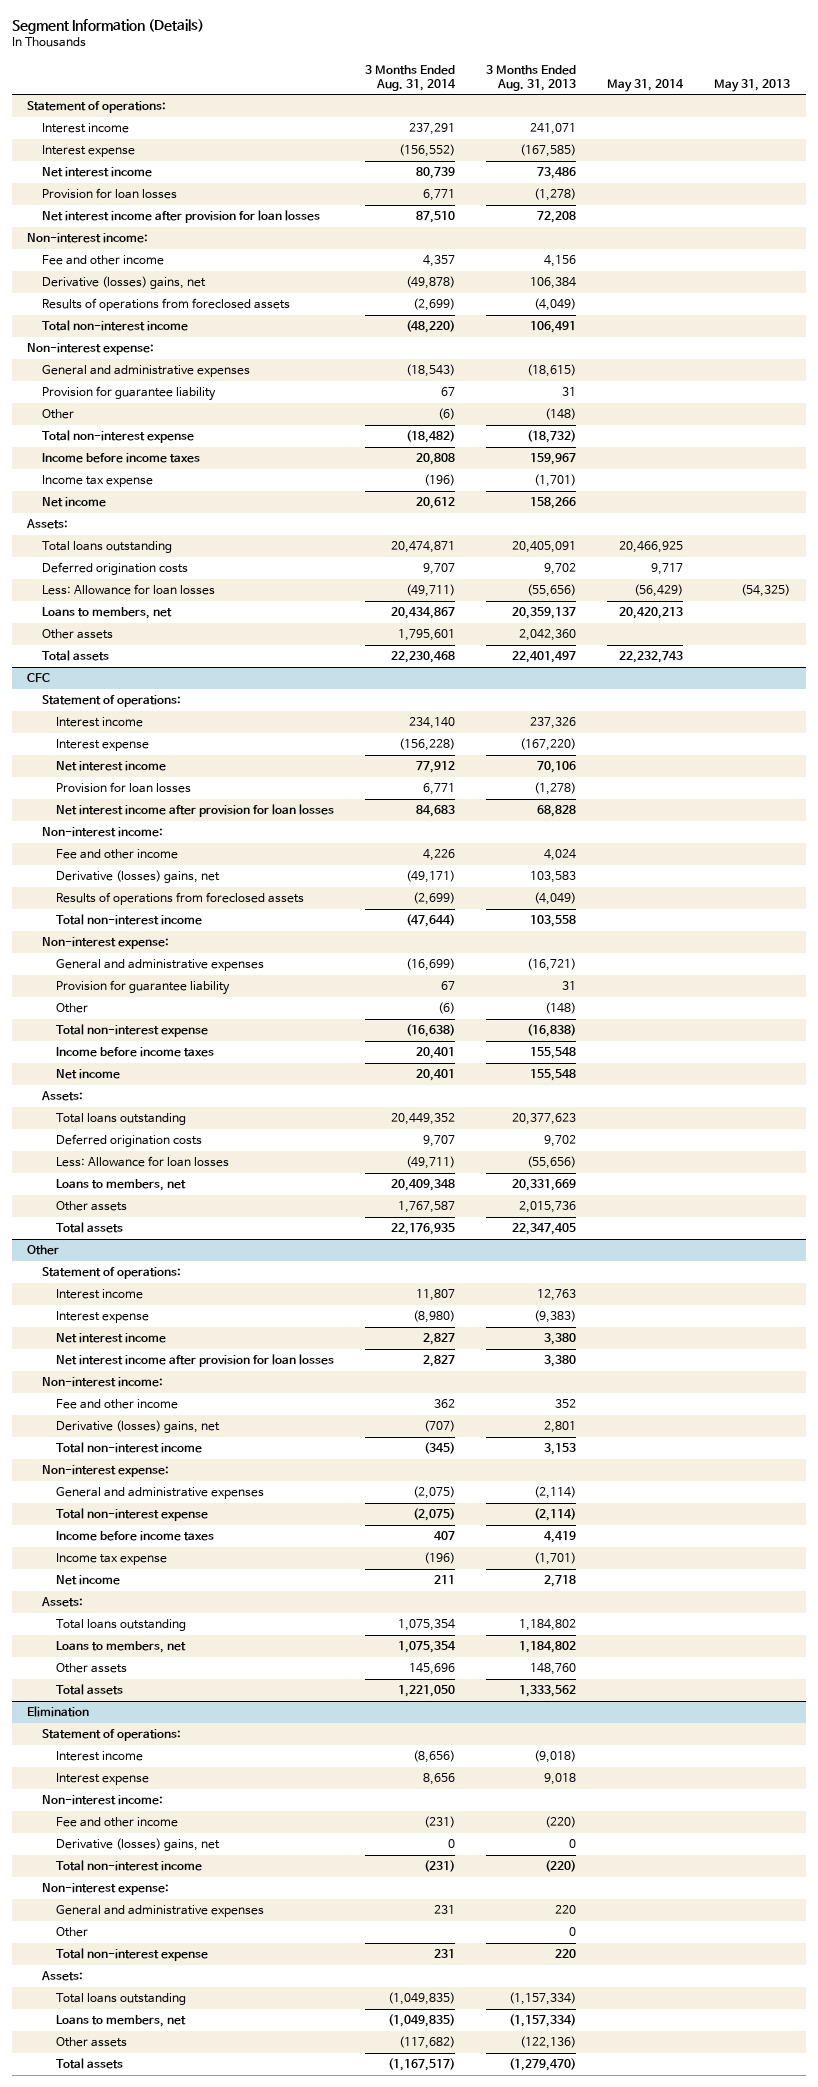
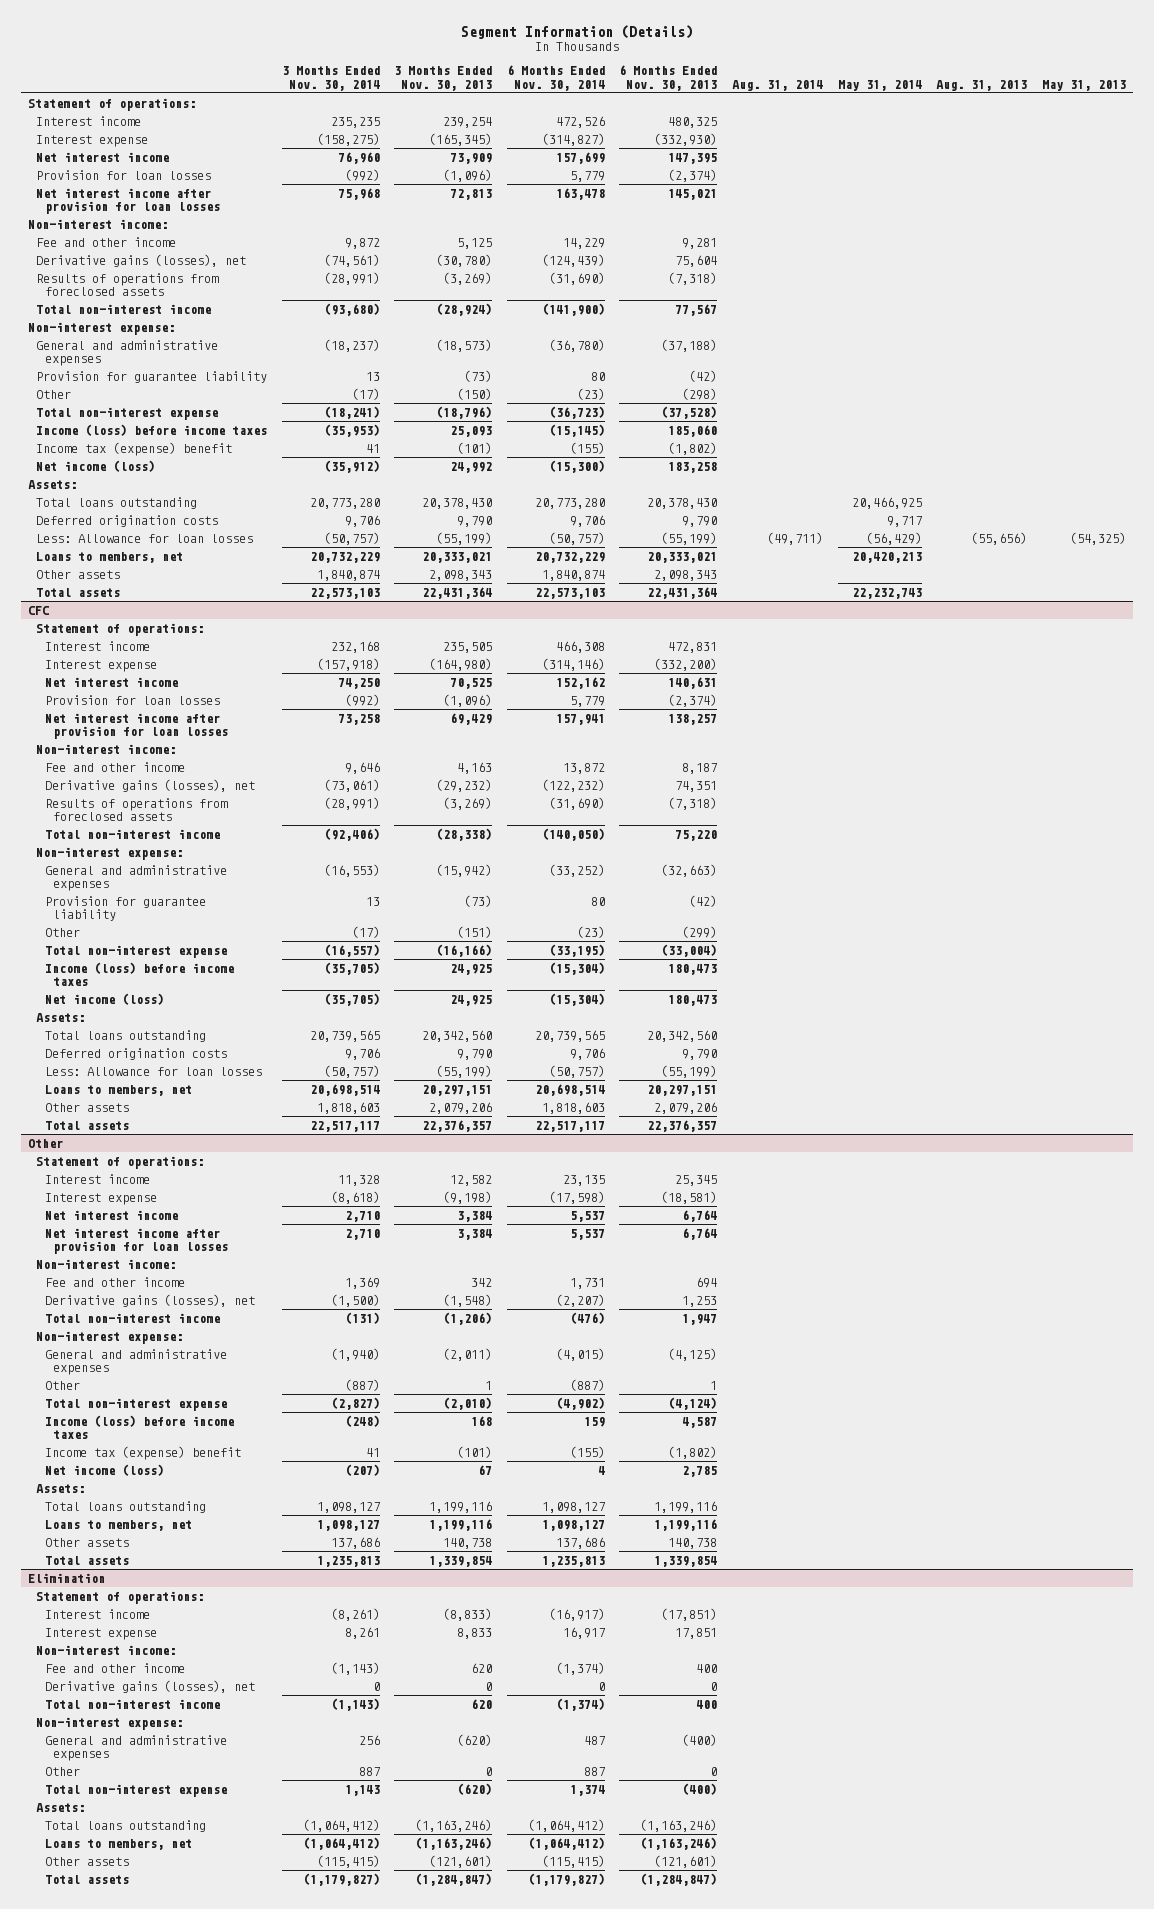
[365,64,457,91] 3 Months Ended Aug. 31, 2014 -> none
[486,64,577,91] 3 Months Ended Aug. 31, 2013 -> none
none -> [281,66,380,91] 3 Months Ended Nov. 30, 2014
none -> [394,66,493,91] 3 Months Ended Nov. 30, 2013
none -> [506,65,605,91] 6 Months Ended Nov. 30, 2014
none -> [619,65,718,91] 6 Months Ended Nov. 30, 2013
none -> [731,79,823,91] Aug. 31, 2014
none -> [936,79,1028,91] Aug. 31, 2013
[41,276,206,290] Derivative (losses) gains, net -> [36,253,247,267] Derivative gains (losses), net
[41,453,200,464] Income before income taxes -> [36,423,268,436] Income (loss) before income taxes
[41,475,153,488] Income tax expense -> [36,441,233,456] Income tax (expense) benefit
[41,497,106,508] Net income -> [36,459,156,472] Net income (loss)
[56,870,221,884] Derivative (losses) gains, net -> [44,778,255,792] Derivative gains (losses), net
[56,1047,215,1058] Income before income taxes -> [44,961,234,986] Income (loss) before income taxes
[56,1069,121,1080] Net income -> [44,992,164,1005] Net income (loss)
[56,1420,221,1434] Derivative (losses) gains, net -> [44,1293,255,1307] Derivative gains (losses), net
none -> [44,1380,80,1390] Other
[56,1531,215,1542] Income before income taxes -> [44,1414,234,1439] Income (loss) before income taxes
[56,1553,168,1566] Income tax expense -> [44,1445,241,1460] Income tax (expense) benefit
[56,1575,121,1586] Net income -> [44,1463,164,1476] Net income (loss)
[56,1838,221,1852] Derivative (losses) gains, net -> [44,1679,255,1693] Derivative gains (losses), net

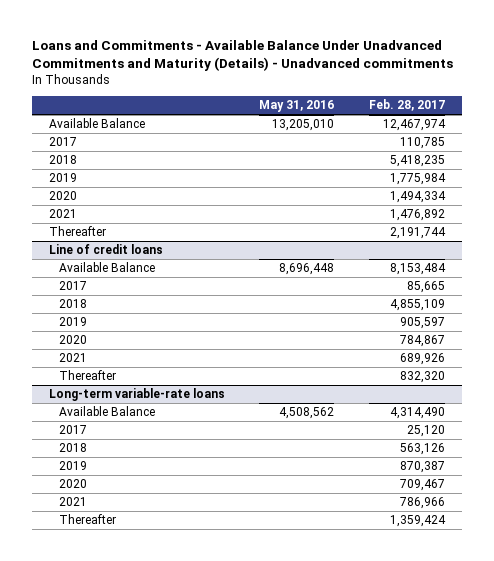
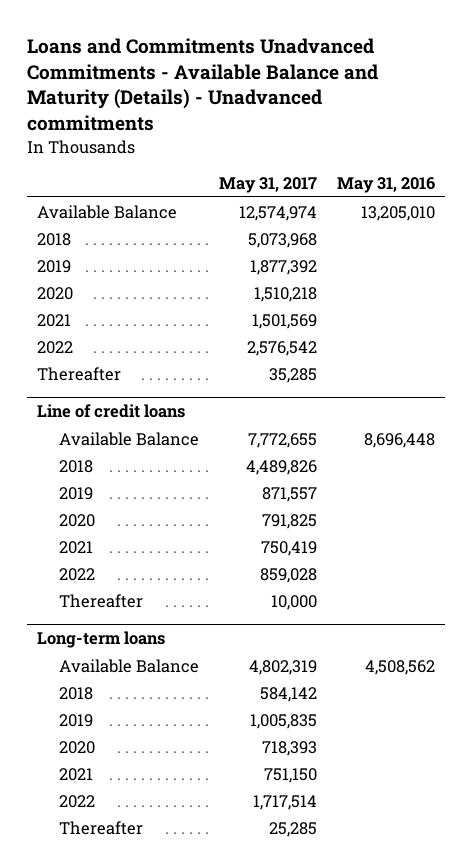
[31,39,453,72] Loans and Commitments - Available Balance Under Unadvanced Commitments and Maturity (Details) - Unadvanced commitments -> [26,37,378,132] Loans and Commitments Unadvanced Commitments - Available Balance and Maturity (Details) - Unadvanced commitments
[368,99,445,112] Feb. 28, 2017 -> none
none -> [218,176,317,193] May 31, 2017
[48,137,77,147] 2017 -> none
none -> [36,340,73,354] 2022
[59,281,88,291] 2017 -> none
none -> [58,567,95,581] 2022
[48,388,225,402] Long-term variable-rate loans -> [36,630,165,648] Long-term loans
[59,425,88,435] 2017 -> none
none -> [58,794,95,808] 2022

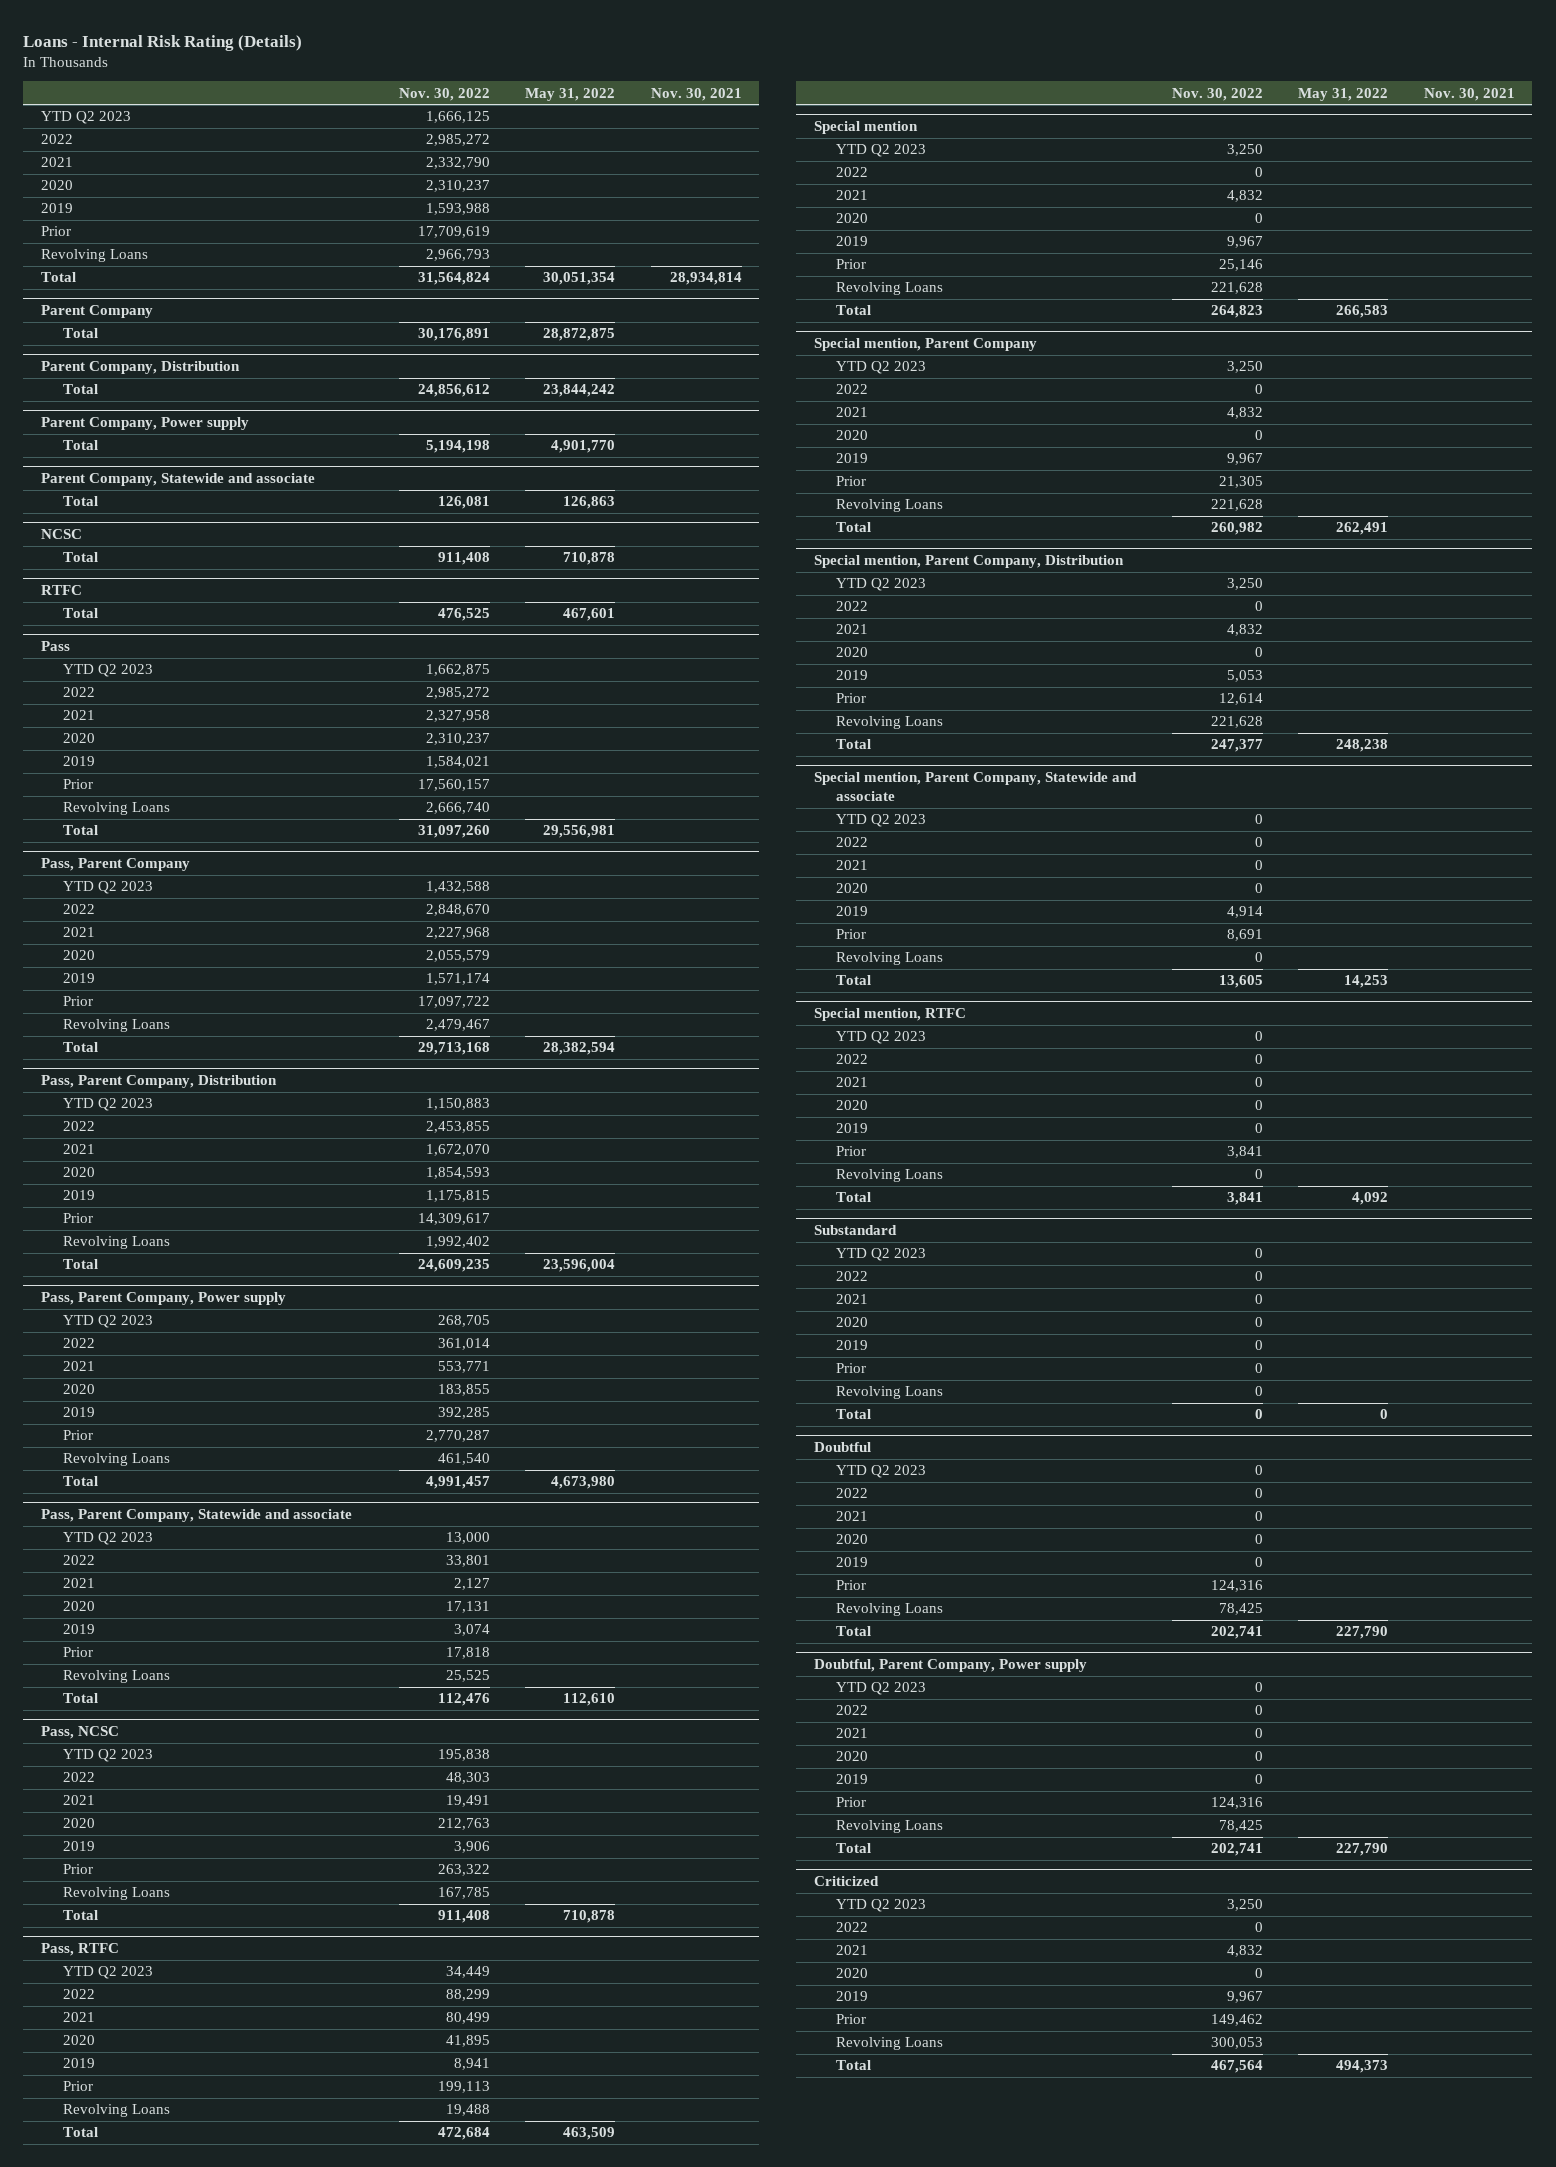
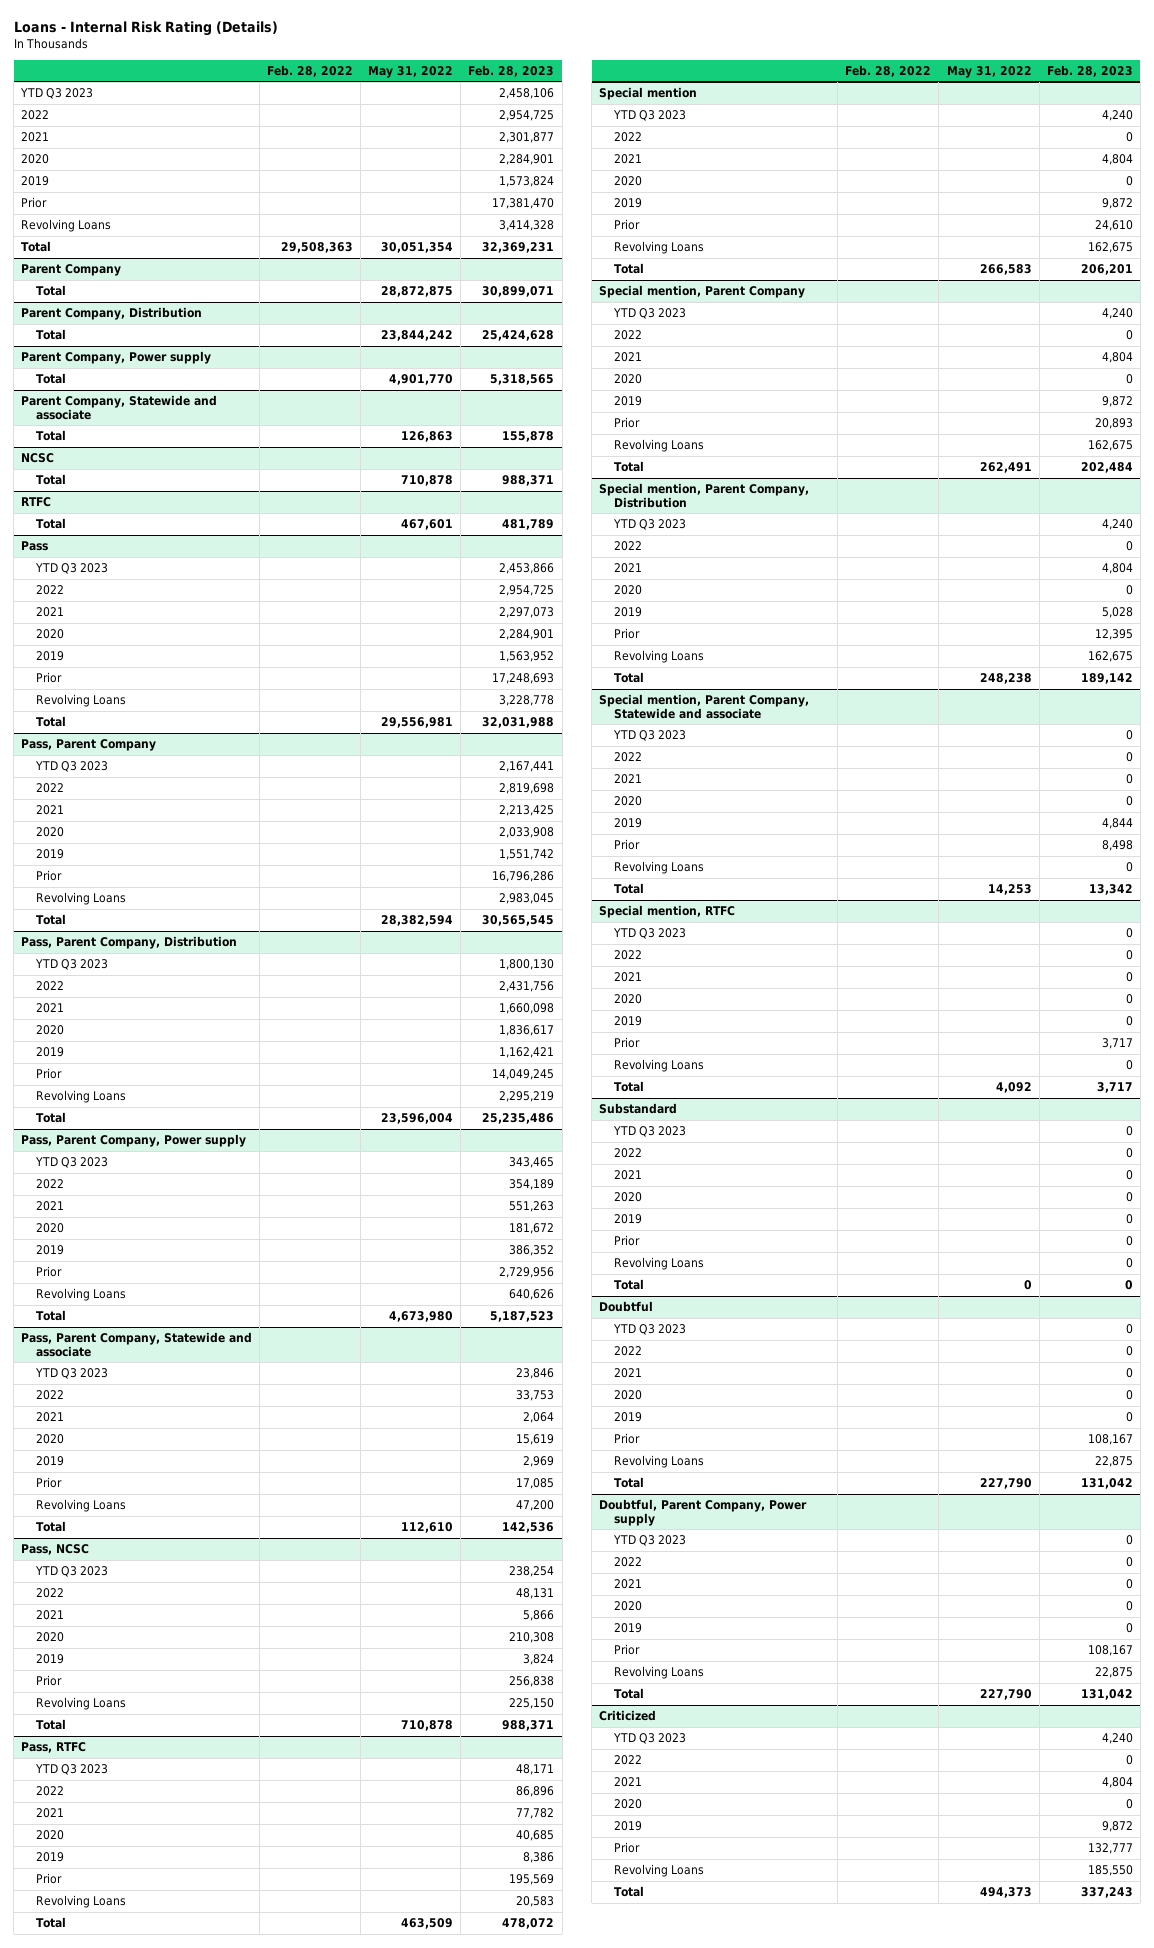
[398,87,490,101] Nov. 30, 2022 -> none
[650,87,742,101] Nov. 30, 2021 -> none
none -> [267,64,354,77] Feb. 28, 2022
none -> [468,64,555,77] Feb. 28, 2023
[41,111,132,125] YTD Q2 2023 -> [20,88,94,100] YTD Q3 2023
[62,664,153,678] YTD Q2 2023 -> [34,563,108,575] YTD Q3 2023
[62,881,153,895] YTD Q2 2023 -> [34,761,108,773] YTD Q3 2023
[62,1098,153,1112] YTD Q2 2023 -> [34,959,108,971] YTD Q3 2023
[62,1315,153,1329] YTD Q2 2023 -> [34,1157,108,1169] YTD Q3 2023
[62,1532,153,1546] YTD Q2 2023 -> [34,1368,108,1380] YTD Q3 2023
[62,1749,153,1763] YTD Q2 2023 -> [34,1566,108,1578] YTD Q3 2023
[62,1966,153,1980] YTD Q2 2023 -> [34,1764,108,1776] YTD Q3 2023
[835,144,926,158] YTD Q2 2023 -> [612,110,686,122] YTD Q3 2023
[835,361,926,375] YTD Q2 2023 -> [612,308,686,320] YTD Q3 2023
[835,578,926,592] YTD Q2 2023 -> [612,519,686,531] YTD Q3 2023
[835,814,926,828] YTD Q2 2023 -> [612,730,686,742] YTD Q3 2023
[835,1031,926,1045] YTD Q2 2023 -> [612,928,686,940] YTD Q3 2023
[835,1248,926,1262] YTD Q2 2023 -> [612,1126,686,1138] YTD Q3 2023
[835,1465,926,1479] YTD Q2 2023 -> [612,1324,686,1336] YTD Q3 2023
[835,1682,926,1696] YTD Q2 2023 -> [612,1535,686,1547] YTD Q3 2023
[835,1899,926,1913] YTD Q2 2023 -> [612,1733,686,1745] YTD Q3 2023

